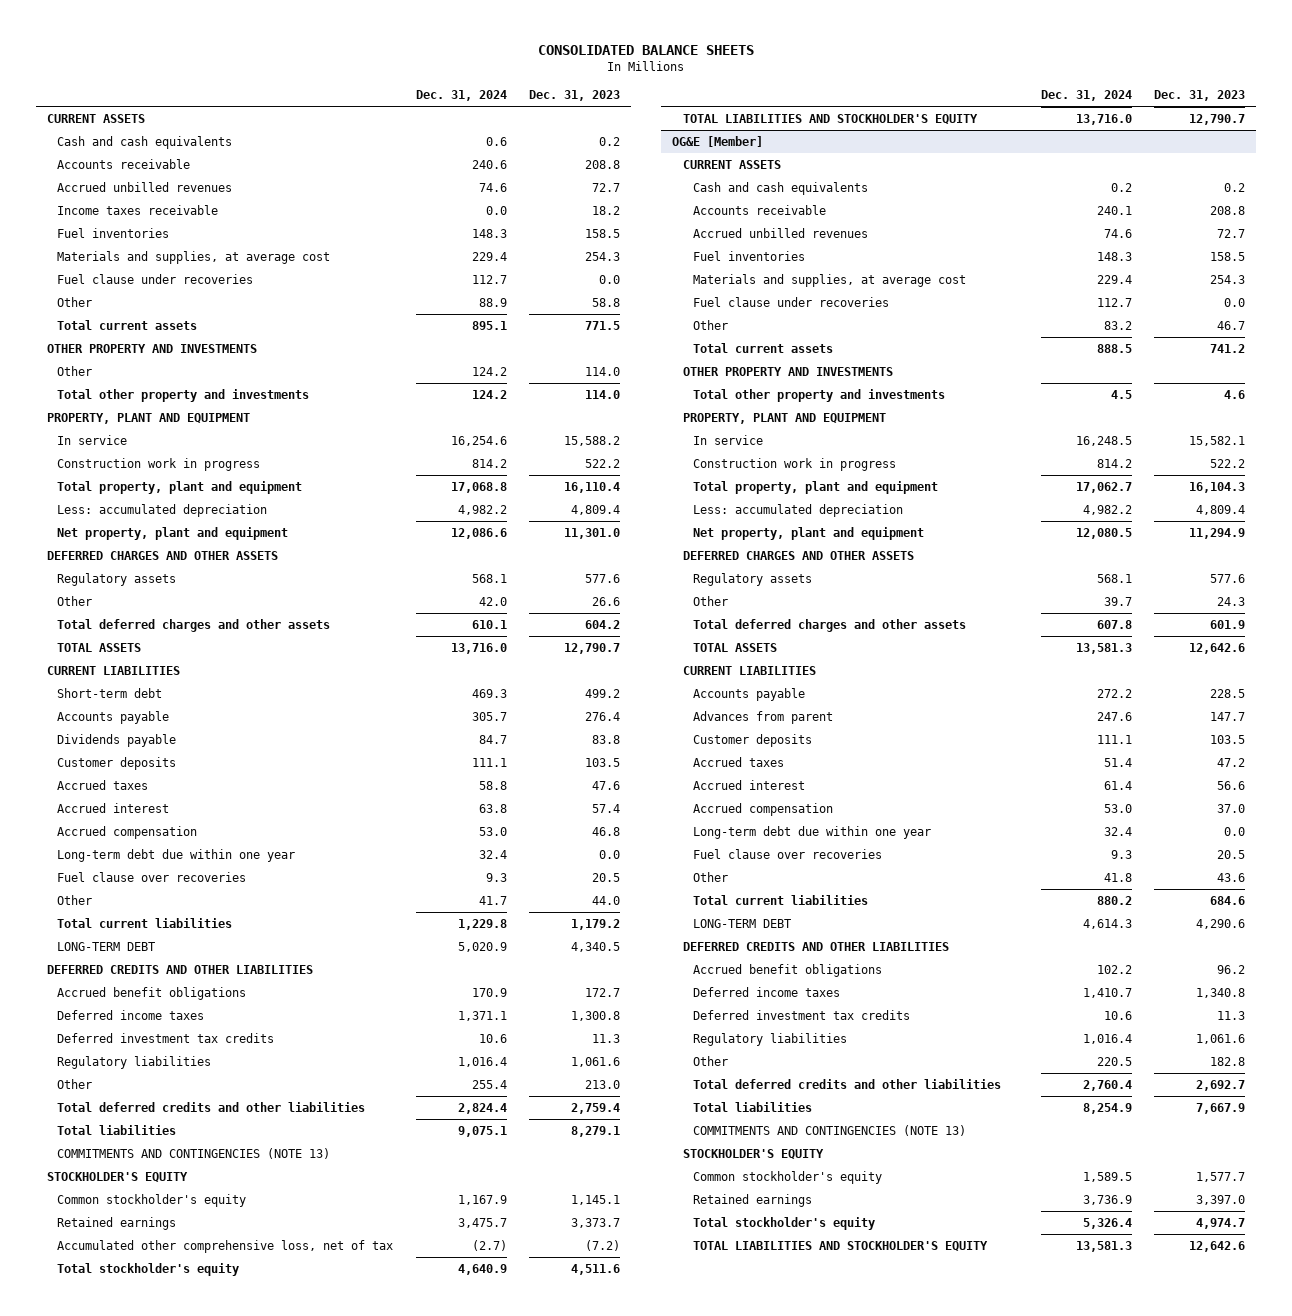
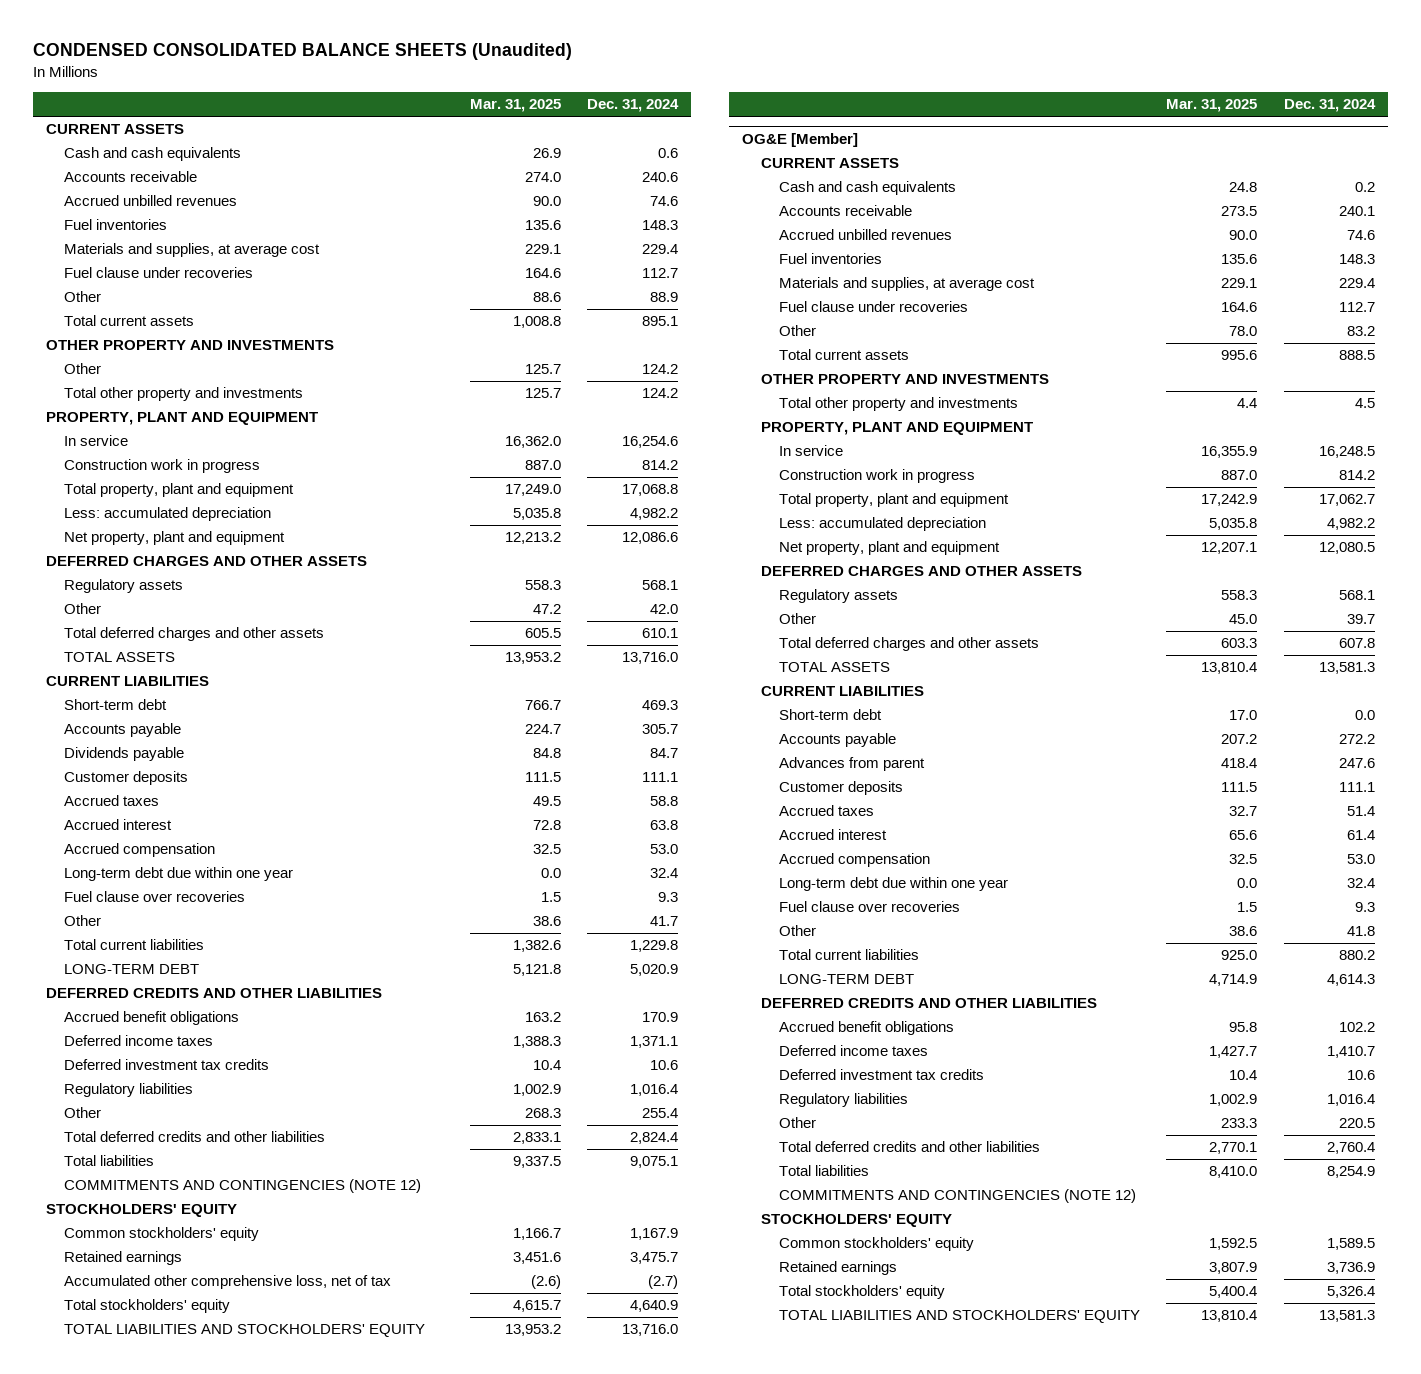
[538,44,755,55] CONSOLIDATED BALANCE SHEETS -> [32,43,572,61] CONDENSED CONSOLIDATED BALANCE SHEETS (Unaudited)
[528,89,620,101] Dec. 31, 2023 -> none
none -> [469,99,561,113] Mar. 31, 2025
[57,205,219,216] Income taxes receivable -> none
[57,1148,331,1160] COMMITMENTS AND CONTINGENCIES (NOTE 13) -> [64,1179,422,1194] COMMITMENTS AND CONTINGENCIES (NOTE 12)
[47,1172,189,1183] STOCKHOLDER'S EQUITY -> [46,1204,238,1218] STOCKHOLDERS' EQUITY
[57,1194,247,1208] Common stockholder's equity -> [64,1227,260,1242] Common stockholders' equity
[57,1263,240,1277] Total stockholder's equity -> [64,1299,231,1314] Total stockholders' equity
[682,114,978,125] TOTAL LIABILITIES AND STOCKHOLDER'S EQUITY -> [64,1324,426,1338] TOTAL LIABILITIES AND STOCKHOLDERS' EQUITY
none -> [778,709,882,721] Short-term debt
[692,1125,966,1137] COMMITMENTS AND CONTINGENCIES (NOTE 13) -> [778,1189,1136,1204] COMMITMENTS AND CONTINGENCIES (NOTE 12)
[682,1149,824,1160] STOCKHOLDER'S EQUITY -> [760,1214,952,1228] STOCKHOLDERS' EQUITY
[692,1171,882,1185] Common stockholder's equity -> [778,1237,974,1252] Common stockholders' equity
[692,1217,875,1231] Total stockholder's equity -> [778,1285,945,1300] Total stockholders' equity
[692,1241,988,1252] TOTAL LIABILITIES AND STOCKHOLDER'S EQUITY -> [778,1310,1140,1324] TOTAL LIABILITIES AND STOCKHOLDERS' EQUITY

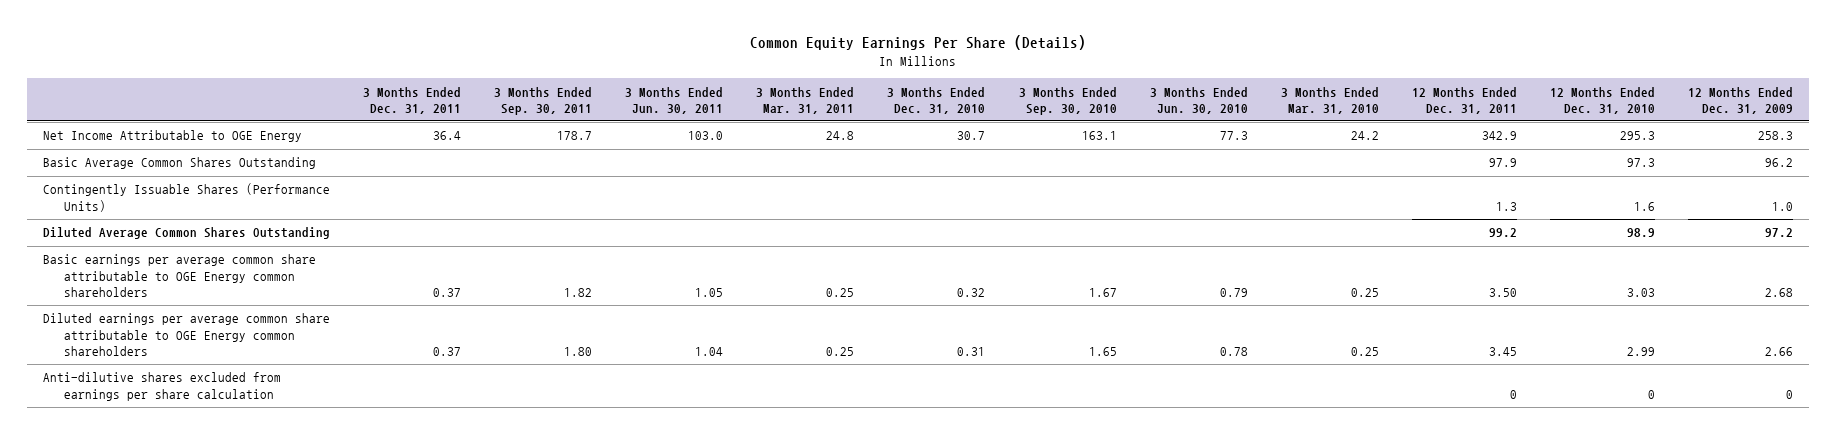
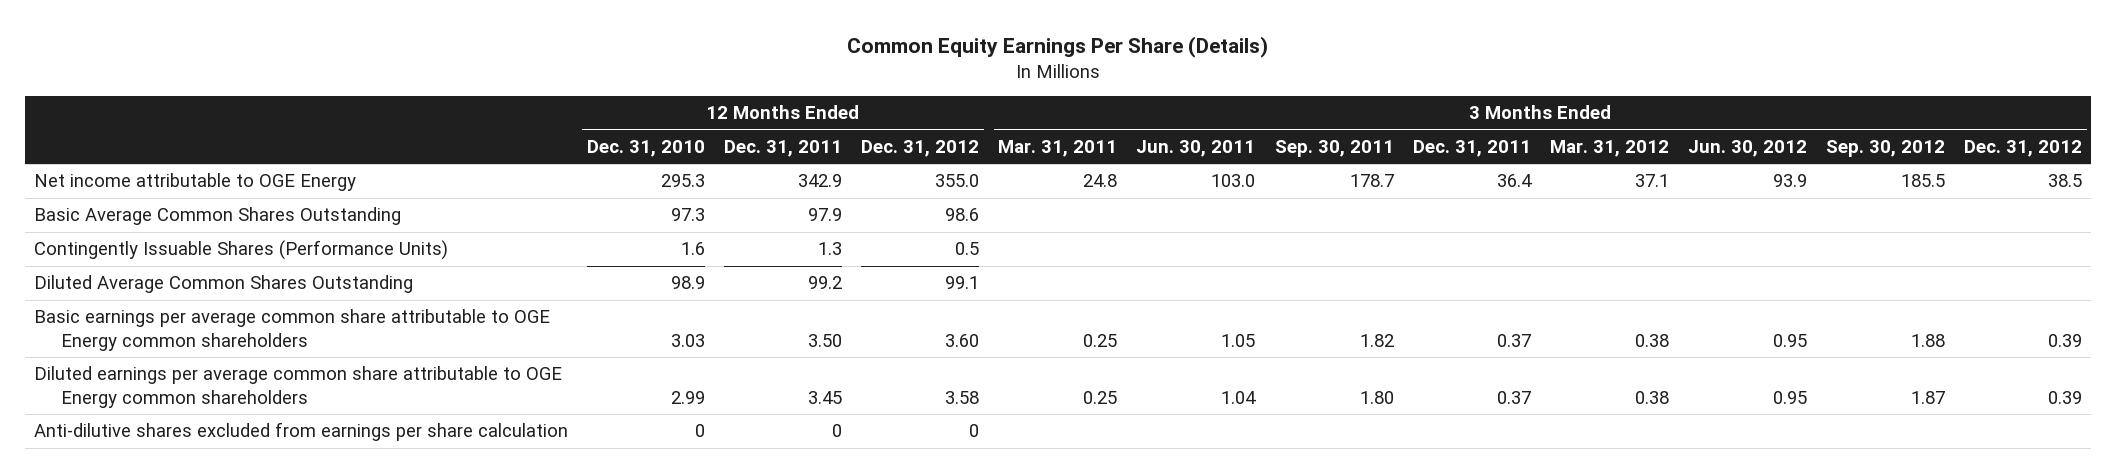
[887,86,986,114] 3 Months Ended Dec. 31, 2010 -> none
[1018,86,1117,115] 3 Months Ended Sep. 30, 2010 -> none
[1149,86,1248,114] 3 Months Ended Jun. 30, 2010 -> none
[1280,86,1379,114] 3 Months Ended Mar. 31, 2010 -> none
[1687,86,1793,114] 12 Months Ended Dec. 31, 2009 -> none
none -> [861,139,980,157] Dec. 31, 2012
none -> [1549,139,1669,157] Mar. 31, 2012
none -> [1687,139,1807,157] Jun. 30, 2012
none -> [1825,139,1945,157] Sep. 30, 2012
none -> [1963,139,2082,157] Dec. 31, 2012
[43,130,303,143] Net Income Attributable to OGE Energy -> [34,173,357,192] Net income attributable to OGE Energy

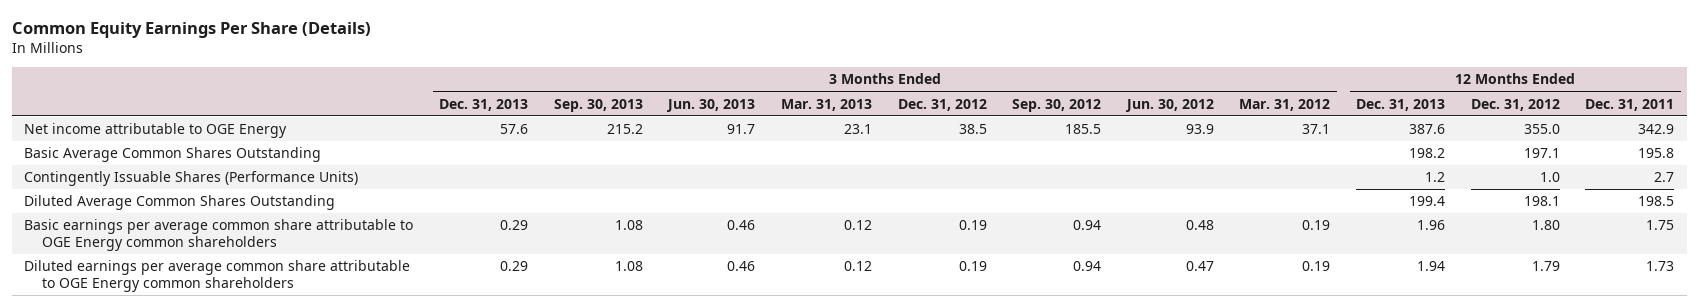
[587,139,706,157] Dec. 31, 2010 -> none
[998,139,1118,157] Mar. 31, 2011 -> none
[1136,139,1256,157] Jun. 30, 2011 -> none
[1274,139,1394,157] Sep. 30, 2011 -> none
[1412,139,1531,157] Dec. 31, 2011 -> none
none -> [439,98,529,111] Dec. 31, 2013
none -> [553,98,643,112] Sep. 30, 2013
none -> [666,98,756,112] Jun. 30, 2013
none -> [780,98,872,111] Mar. 31, 2013
none -> [1356,98,1446,111] Dec. 31, 2013
[34,422,569,442] Anti-dilutive shares excluded from earnings per share calculation -> none
[808,208,843,222] 97.9 -> [1638,148,1675,159] 195.8
[945,208,980,222] 98.6 -> [1523,148,1560,159] 197.1
[818,242,843,256] 1.3 -> [1654,172,1675,183] 2.7
[955,242,980,256] 0.5 -> [1539,172,1560,183] 1.0
[808,276,843,290] 99.2 -> [1638,196,1675,207] 198.5
[945,276,980,290] 99.1 -> [1523,196,1560,207] 198.1
[808,333,843,347] 3.50 -> [1646,220,1675,231] 1.75
[945,333,980,347] 3.60 -> [1531,220,1560,231] 1.80
[1634,333,1669,347] 0.38 -> [1302,220,1331,231] 0.19
[1772,333,1807,347] 0.95 -> [1185,220,1214,231] 0.48
[1910,333,1945,347] 1.88 -> [1073,220,1102,231] 0.94
[2047,333,2082,347] 0.39 -> [958,220,987,231] 0.19
[808,390,843,404] 3.45 -> [1646,261,1675,272] 1.73
[945,390,980,404] 3.58 -> [1531,261,1560,272] 1.79
[1634,390,1669,404] 0.38 -> [1302,261,1331,272] 0.19
[1772,390,1807,404] 0.95 -> [1185,261,1214,272] 0.47
[1910,390,1945,404] 1.87 -> [1073,261,1102,272] 0.94
[2047,390,2082,404] 0.39 -> [958,261,987,272] 0.19

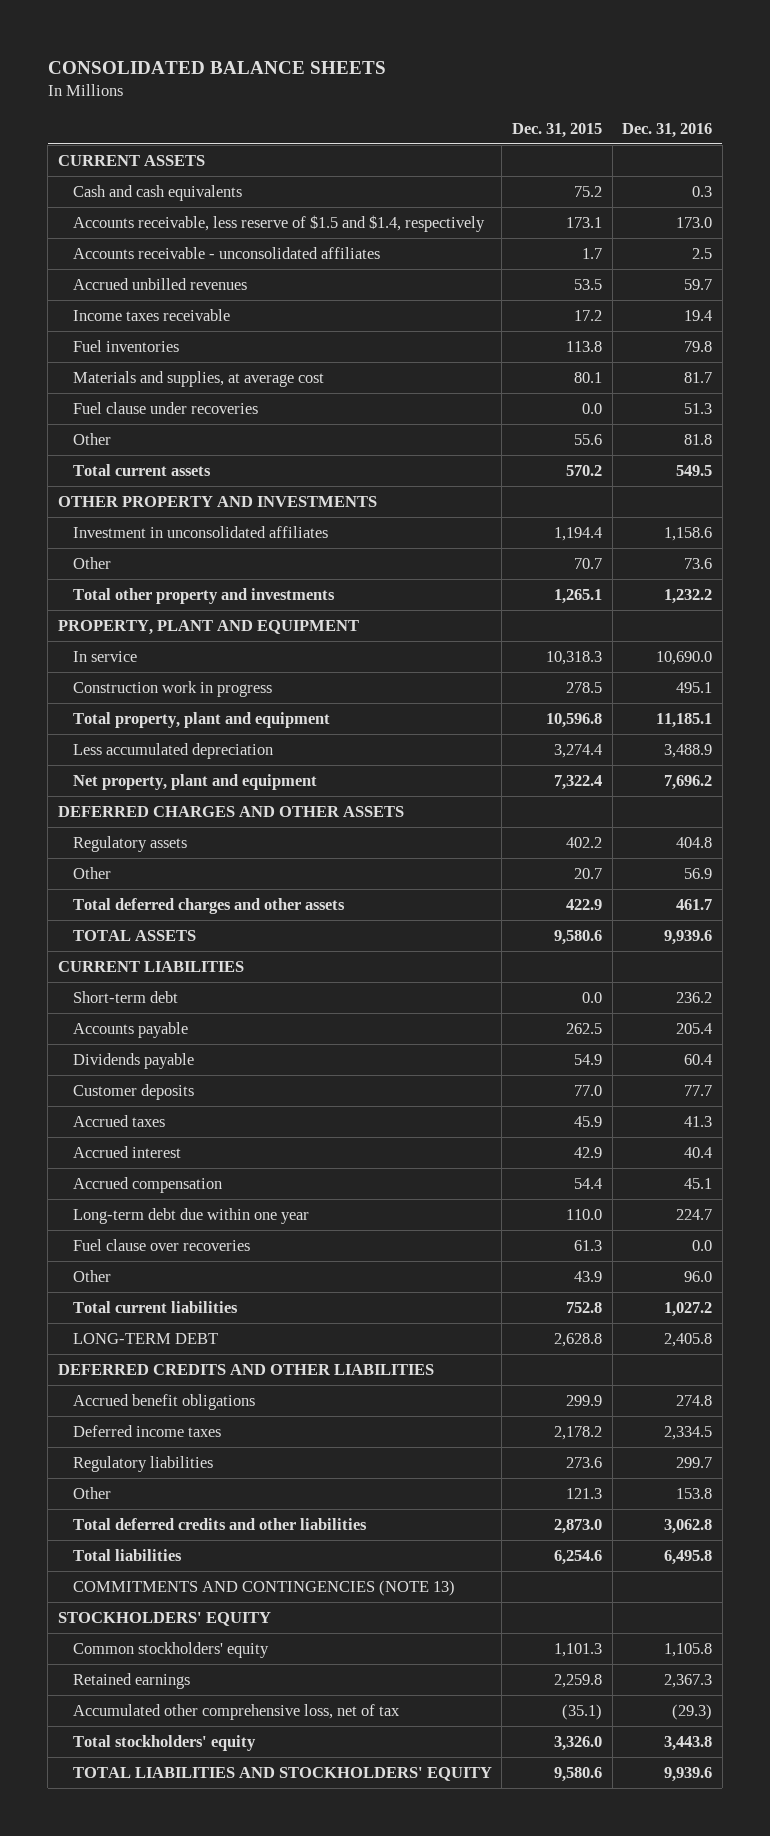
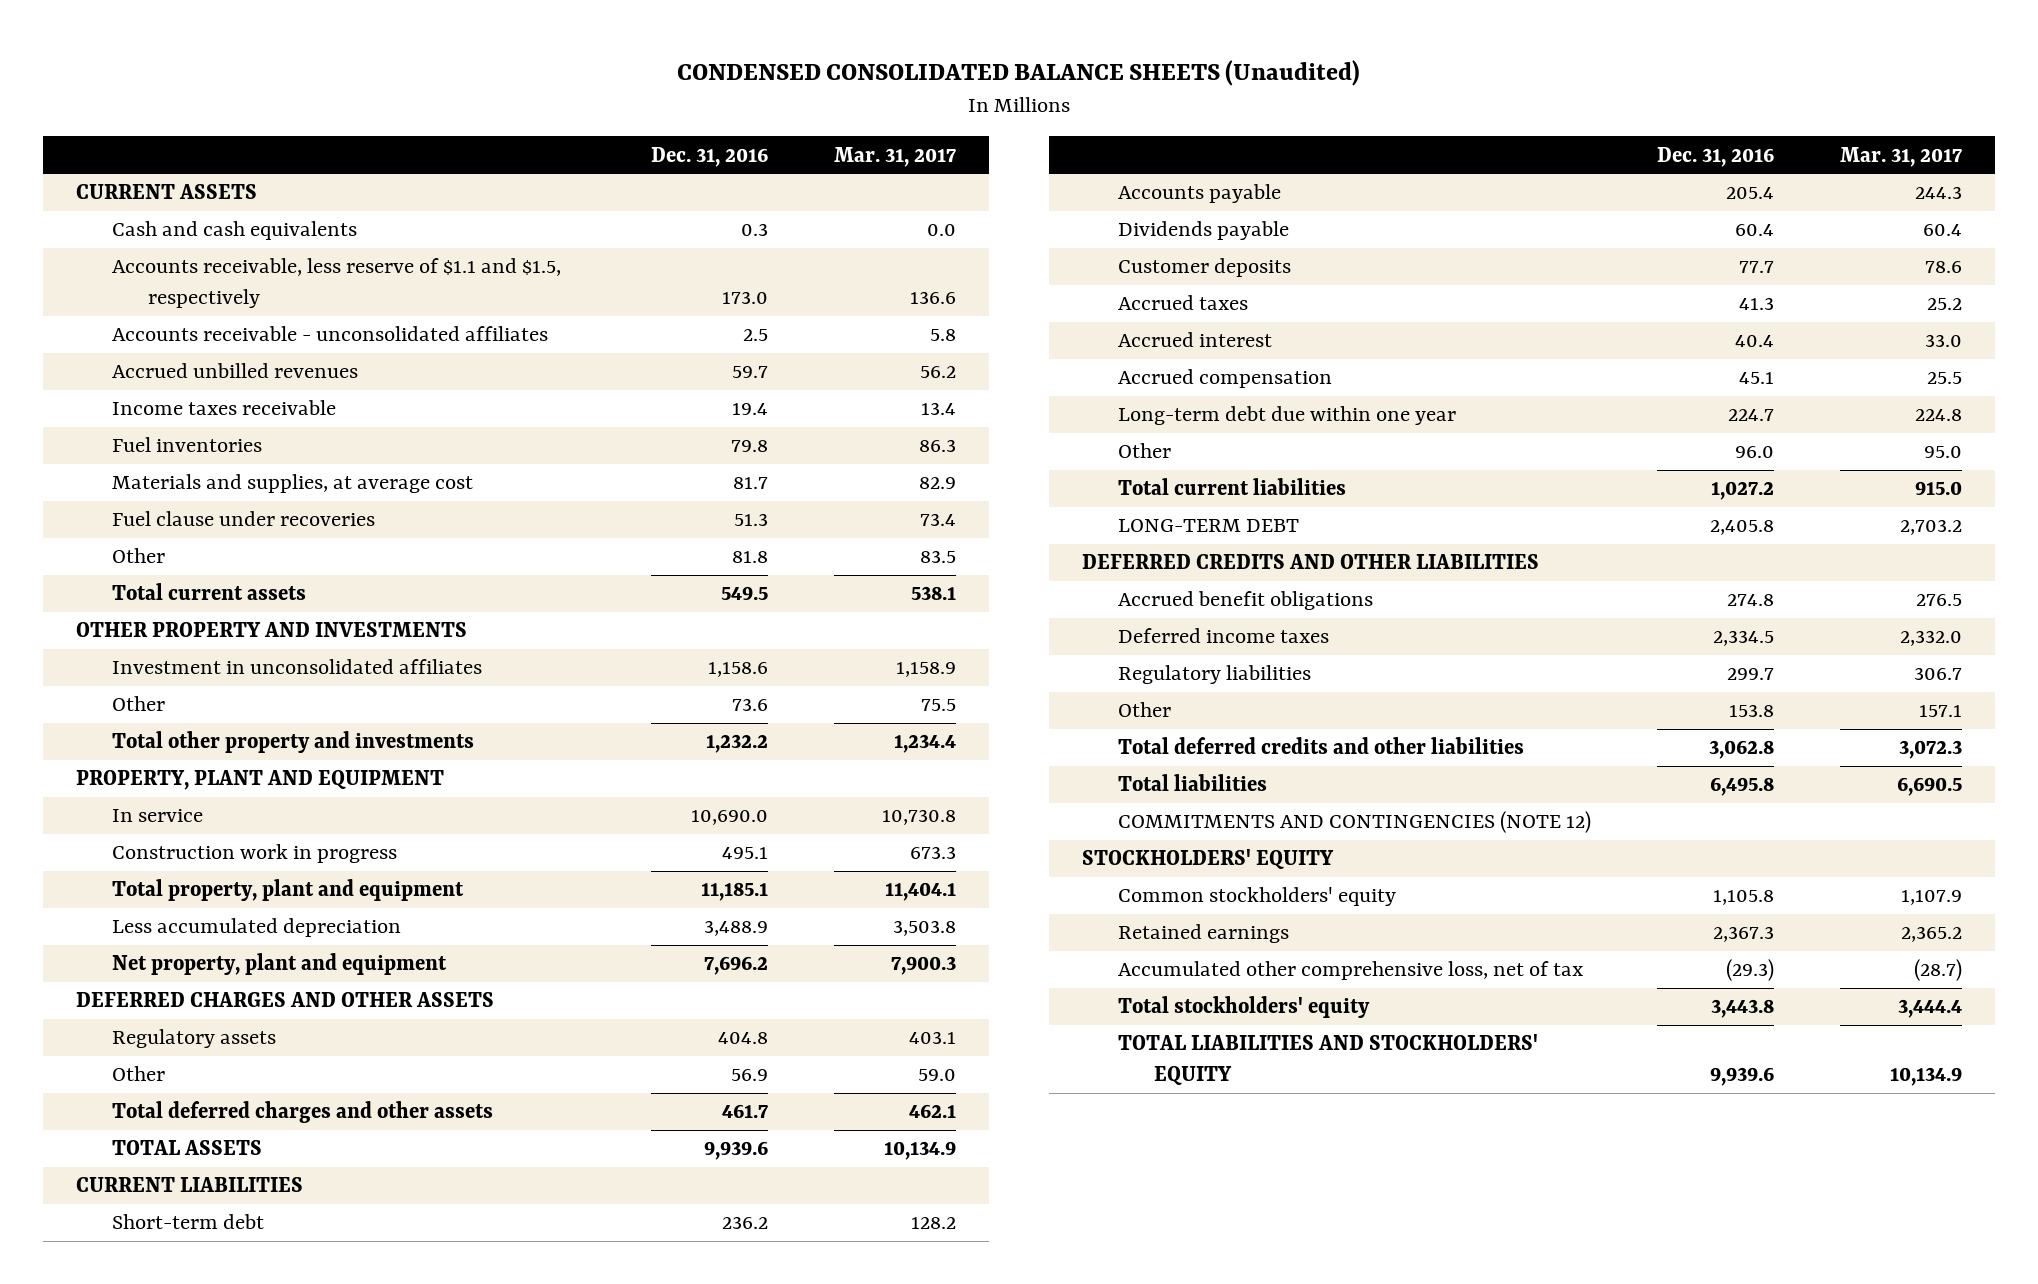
[47,60,386,74] CONSOLIDATED BALANCE SHEETS -> [676,60,1360,87] CONDENSED CONSOLIDATED BALANCE SHEETS (Unaudited)
[511,122,602,138] Dec. 31, 2015 -> none
none -> [833,146,956,167] Mar. 31, 2017
[72,214,485,232] Accounts receivable, less reserve of $1.5 and $1.4, respectively -> [112,258,562,309] Accounts receivable, less reserve of $1.1 and $1.5, respectively
[72,1238,250,1251] Fuel clause over recoveries -> none
[72,1579,455,1596] COMMITMENTS AND CONTINGENCIES (NOTE 13) -> [1117,811,1591,834] COMMITMENTS AND CONTINGENCIES (NOTE 12)

